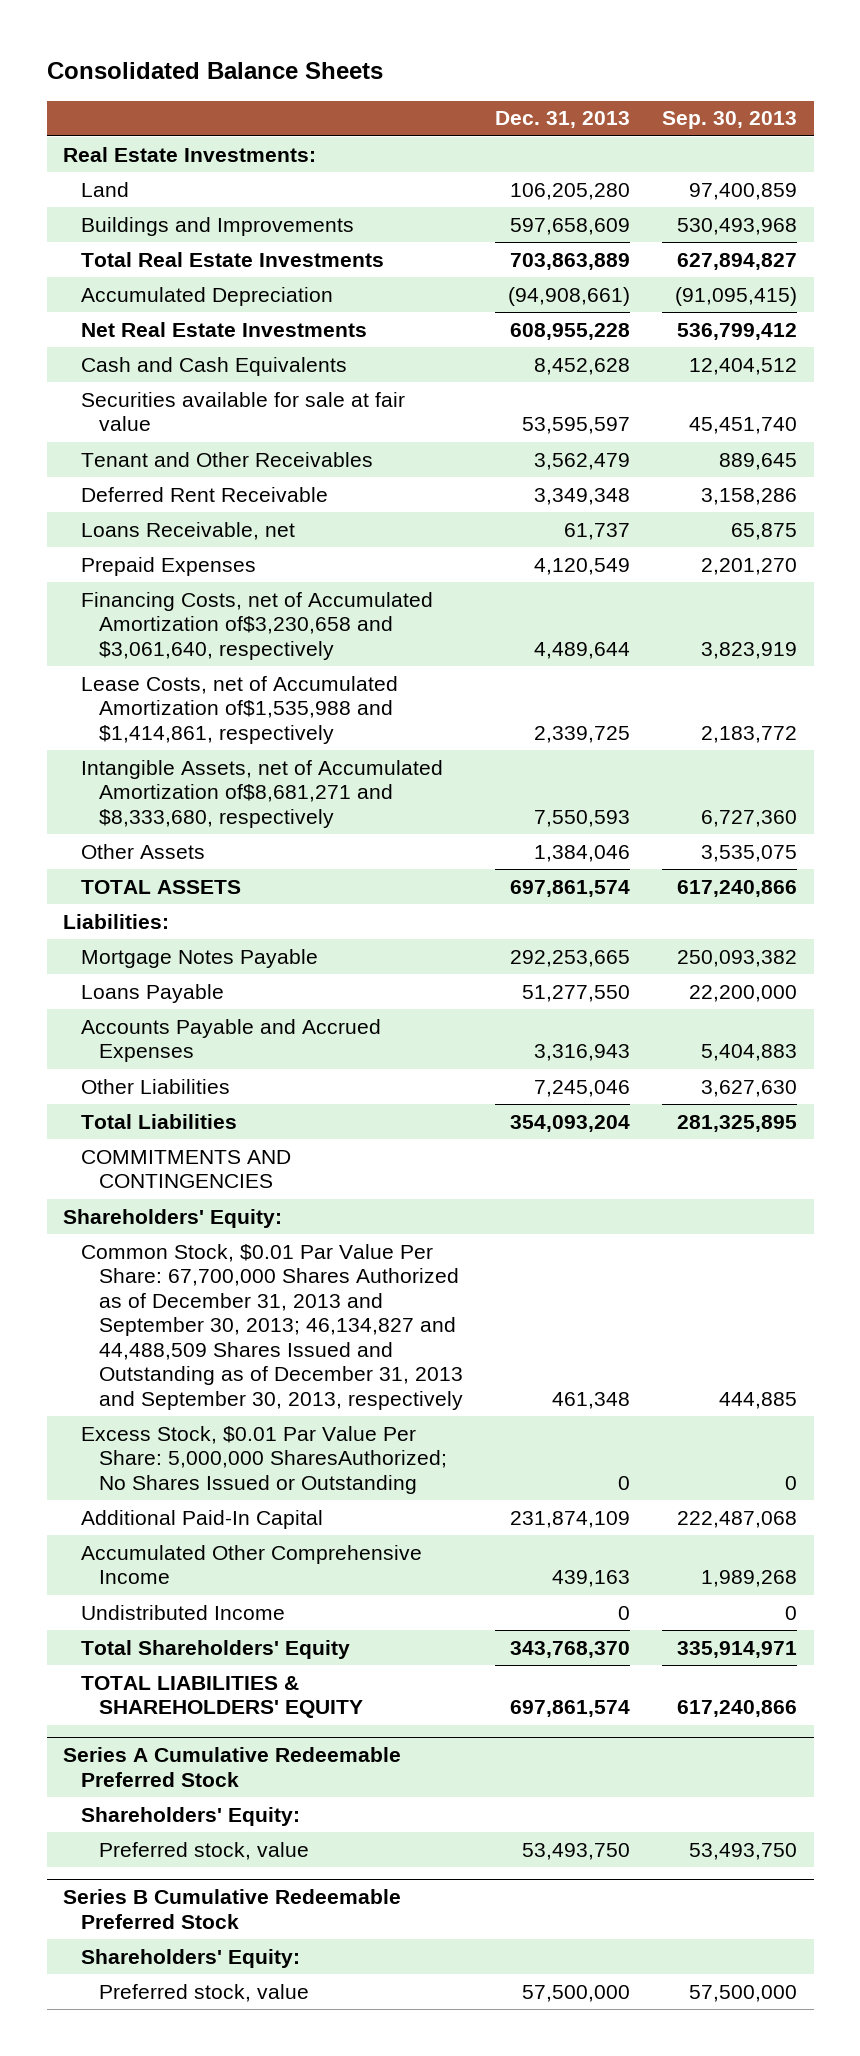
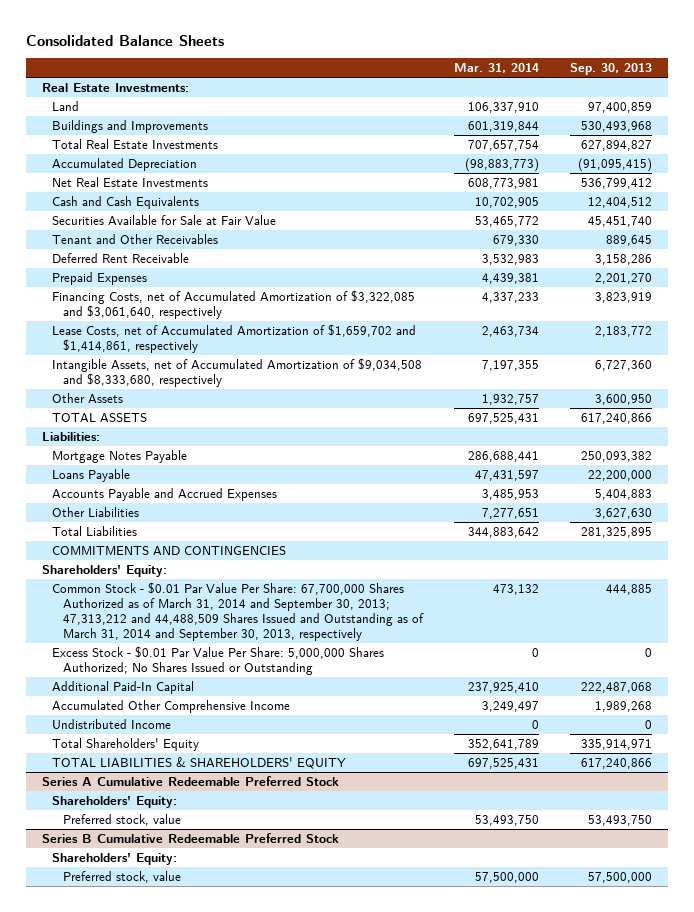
[495,111,631,129] Dec. 31, 2013 -> none
none -> [453,63,539,74] Mar. 31, 2014
[80,391,405,432] Securities available for sale at fair value -> [52,214,277,225] Securities Available for Sale at Fair Value
[80,521,295,540] Loans Receivable, net -> none
[80,591,433,660] Financing Costs, net of Accumulated Amortization of$3,230,658 and $3,061,640, respectively -> [52,289,416,319] Financing Costs, net of Accumulated Amortization of $3,322,085 and $3,061,640, respectively
[80,675,398,744] Lease Costs, net of Accumulated Amortization of$1,535,988 and $1,414,861, respectively -> [52,323,417,353] Lease Costs, net of Accumulated Amortization of $1,659,702 and $1,414,861, respectively
[80,759,443,828] Intangible Assets, net of Accumulated Amortization of$8,681,271 and $8,333,680, respectively -> [52,357,423,387] Intangible Assets, net of Accumulated Amortization of $9,034,508 and $8,333,680, respectively
[701,844,798,862] 3,535,075 -> [595,393,653,405] 3,600,950
[80,1243,463,1410] Common Stock, $0.01 Par Value Per Share: 67,700,000 Shares Authorized as of December 31, 2013 and September 30, 2013; 46,134,827 and 44,488,509 Shares Issued and Outstanding as of December 31, 2013 and September 30, 2013, respectively -> [52,581,424,641] Common Stock - $0.01 Par Value Per Share: 67,700,000 Shares Authorized as of March 31, 2014 and September 30, 2013; 47,313,212 and 44,488,509 Shares Issued and Outstanding as of March 31, 2014 and September 30, 2013, respectively
[80,1425,447,1494] Excess Stock, $0.01 Par Value Per Share: 5,000,000 SharesAuthorized; No Shares Issued or Outstanding -> [52,645,385,675] Excess Stock - $0.01 Par Value Per Share: 5,000,000 Shares Authorized; No Shares Issued or Outstanding

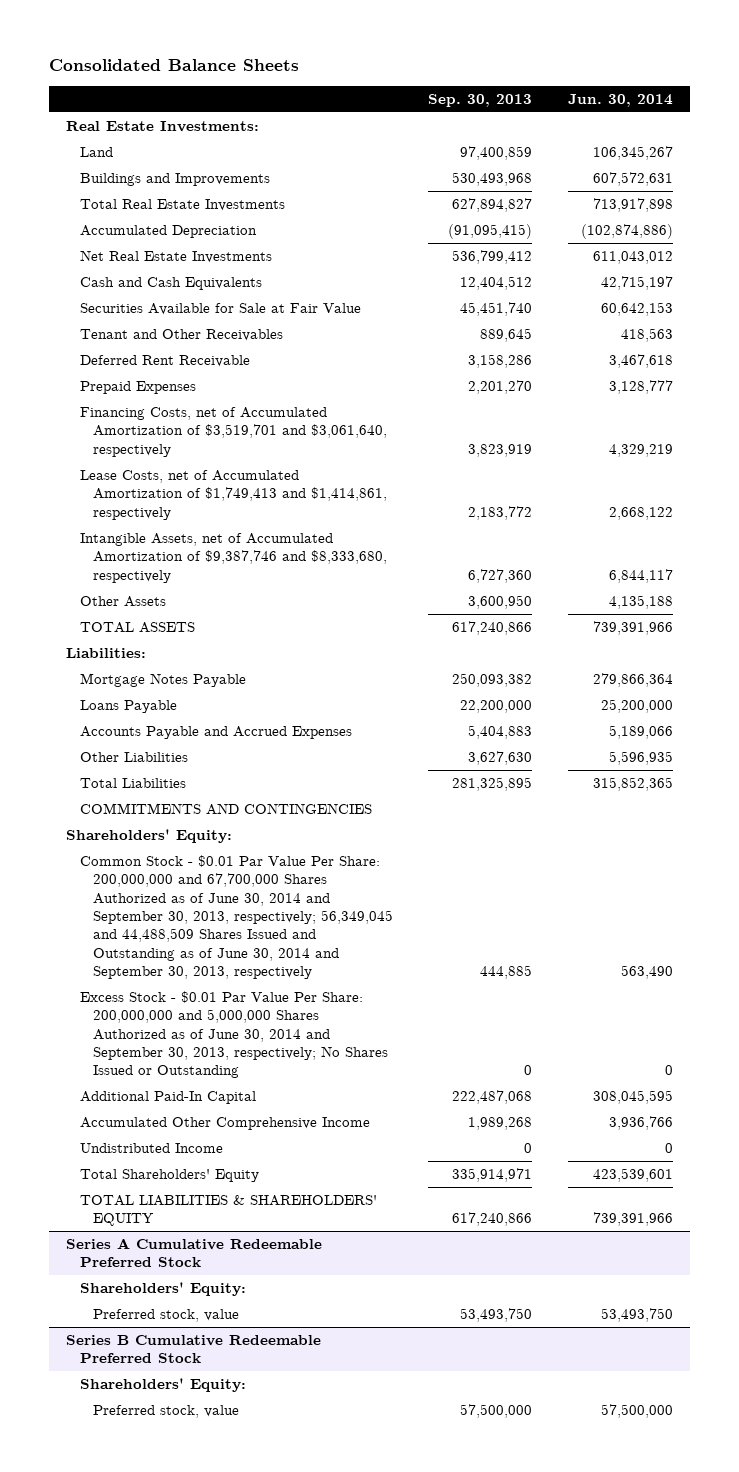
[453,63,539,74] Mar. 31, 2014 -> none
none -> [567,93,673,107] Jun. 30, 2014
[52,289,416,319] Financing Costs, net of Accumulated Amortization of $3,322,085 and $3,061,640, respectively -> [79,407,387,457] Financing Costs, net of Accumulated Amortization of $3,519,701 and $3,061,640, respectively
[52,323,417,353] Lease Costs, net of Accumulated Amortization of $1,659,702 and $1,414,861, respectively -> [79,470,387,520] Lease Costs, net of Accumulated Amortization of $1,749,413 and $1,414,861, respectively
[52,357,423,387] Intangible Assets, net of Accumulated Amortization of $9,034,508 and $8,333,680, respectively -> [79,533,387,583] Intangible Assets, net of Accumulated Amortization of $9,387,746 and $8,333,680, respectively
[52,581,424,641] Common Stock - $0.01 Par Value Per Share: 67,700,000 Shares Authorized as of March 31, 2014 and September 30, 2013; 47,313,212 and 44,488,509 Shares Issued and Outstanding as of March 31, 2014 and September 30, 2013, respectively -> [79,855,393,979] Common Stock - $0.01 Par Value Per Share: 200,000,000 and 67,700,000 Shares Authorized as of June 30, 2014 and September 30, 2013, respectively; 56,349,045 and 44,488,509 Shares Issued and Outstanding as of June 30, 2014 and September 30, 2013, respectively
[52,645,385,675] Excess Stock - $0.01 Par Value Per Share: 5,000,000 Shares Authorized; No Shares Issued or Outstanding -> [79,991,388,1079] Excess Stock - $0.01 Par Value Per Share: 200,000,000 and 5,000,000 Shares Authorized as of June 30, 2014 and September 30, 2013, respectively; No Shares Issued or Outstanding

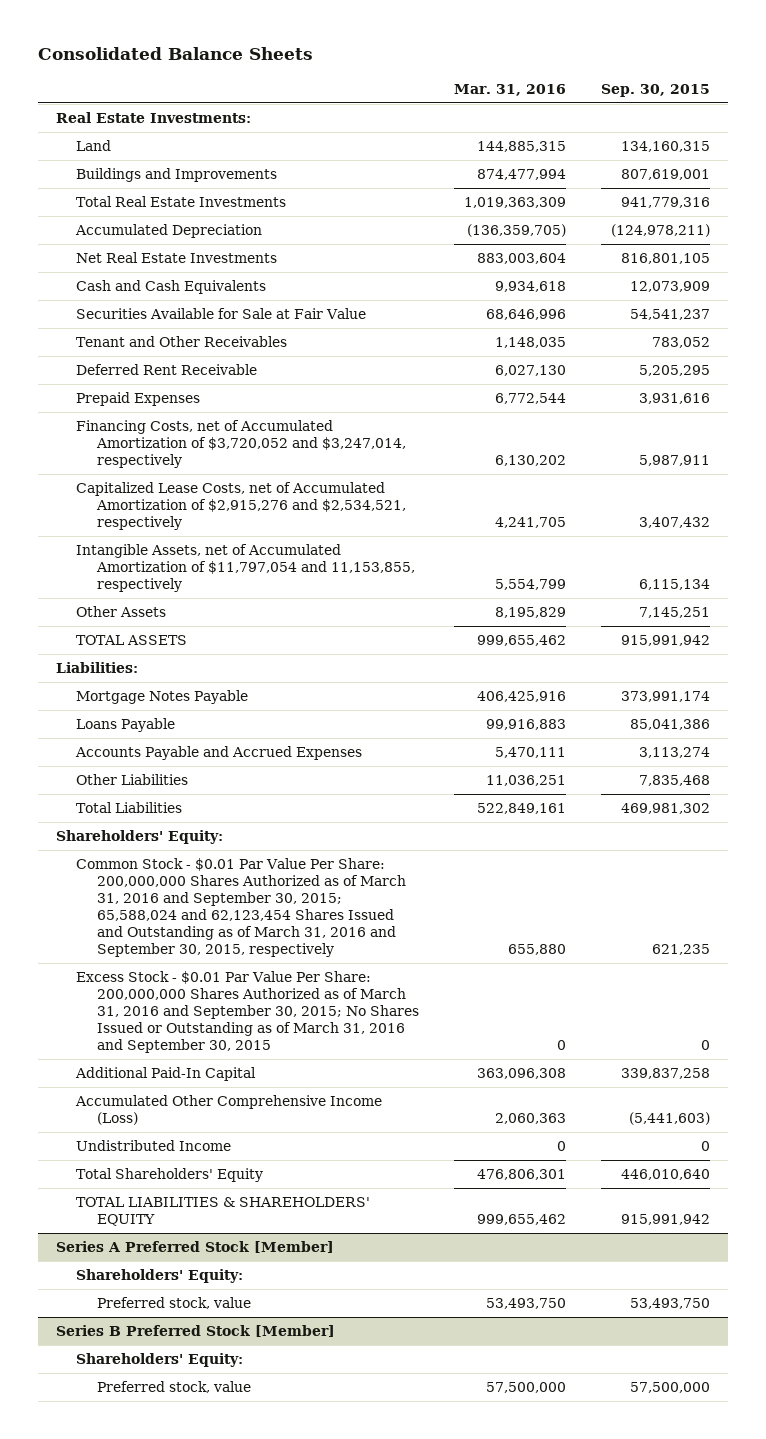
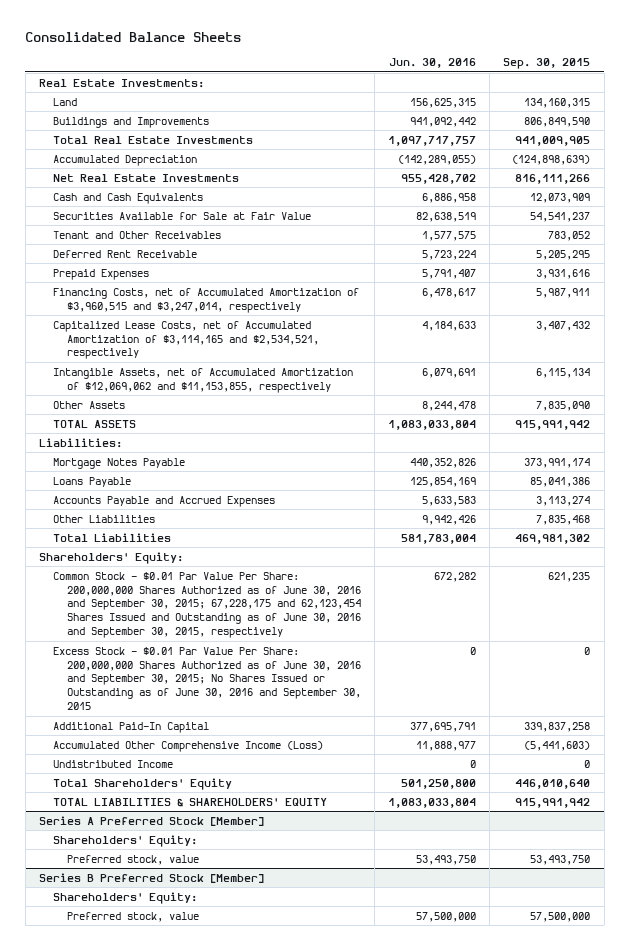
[453,83,566,96] Mar. 31, 2016 -> none
none -> [388,58,476,69] Jun. 30, 2016
[620,169,710,181] 807,619,001 -> [524,116,591,127] 806,849,590
[620,197,710,209] 941,779,316 -> [515,135,591,146] 941,009,905
[610,224,710,238] (124,978,211) -> [512,154,591,165] (124,898,639)
[620,253,710,265] 816,801,105 -> [515,173,591,184] 816,111,266
[76,420,406,469] Financing Costs, net of Accumulated Amortization of $3,720,052 and $3,247,014, respectively -> [52,287,359,313] Financing Costs, net of Accumulated Amortization of $3,960,515 and $3,247,014, respectively
[76,482,406,531] Capitalized Lease Costs, net of Accumulated Amortization of $2,915,276 and $2,534,521, respectively -> [52,320,319,360] Capitalized Lease Costs, net of Accumulated Amortization of $3,114,165 and $2,534,521, respectively
[76,544,415,593] Intangible Assets, net of Accumulated Amortization of $11,797,054 and 11,153,855, respectively -> [52,367,353,393] Intangible Assets, net of Accumulated Amortization of $12,069,062 and $11,153,855, respectively
[638,607,710,619] 7,145,251 -> [536,400,591,411] 7,835,090
[76,858,406,958] Common Stock - $0.01 Par Value Per Share: 200,000,000 Shares Authorized as of March 31, 2016 and September 30, 2015; 65,588,024 and 62,123,454 Shares Issued and Outstanding as of March 31, 2016 and September 30, 2015, respectively -> [52,571,361,639] Common Stock - $0.01 Par Value Per Share: 200,000,000 Shares Authorized as of June 30, 2016 and September 30, 2015; 67,228,175 and 62,123,454 Shares Issued and Outstanding as of June 30, 2016 and September 30, 2015, respectively
[76,971,419,1054] Excess Stock - $0.01 Par Value Per Share: 200,000,000 Shares Authorized as of March 31, 2016 and September 30, 2015; No Shares Issued or Outstanding as of March 31, 2016 and September 30, 2015 -> [52,646,361,711] Excess Stock - $0.01 Par Value Per Share: 200,000,000 Shares Authorized as of June 30, 2016 and September 30, 2015; No Shares Issued or Outstanding as of June 30, 2016 and September 30, 2015

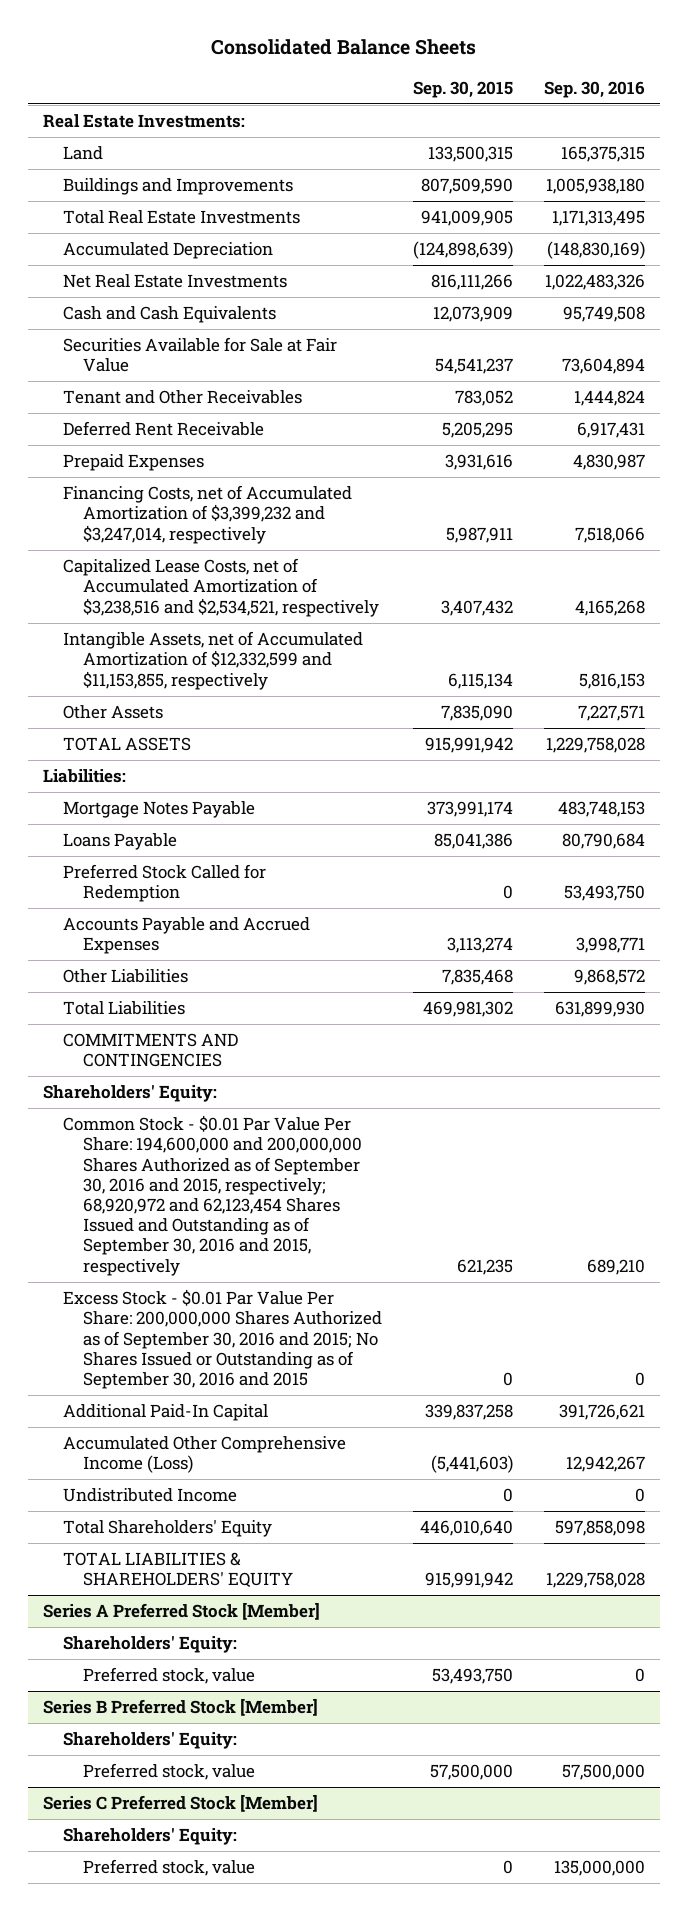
[388,58,476,69] Jun. 30, 2016 -> none
none -> [543,80,645,98] Sep. 30, 2016
[524,97,591,108] 134,160,315 -> [427,146,513,163] 133,500,315
[524,116,591,127] 806,849,590 -> [420,178,513,195] 807,509,590
[52,287,359,313] Financing Costs, net of Accumulated Amortization of $3,960,515 and $3,247,014, respectively -> [63,485,353,544] Financing Costs, net of Accumulated Amortization of $3,399,232 and $3,247,014, respectively
[52,320,319,360] Capitalized Lease Costs, net of Accumulated Amortization of $3,114,165 and $2,534,521, respectively -> [63,558,380,617] Capitalized Lease Costs, net of Accumulated Amortization of $3,238,516 and $2,534,521, respectively
[52,367,353,393] Intangible Assets, net of Accumulated Amortization of $12,069,062 and $11,153,855, respectively -> [63,631,364,690] Intangible Assets, net of Accumulated Amortization of $12,332,599 and $11,153,855, respectively
none -> [63,864,267,903] Preferred Stock Called for Redemption
none -> [63,1033,239,1068] COMMITMENTS AND CONTINGENCIES
[52,571,361,639] Common Stock - $0.01 Par Value Per Share: 200,000,000 Shares Authorized as of June 30, 2016 and September 30, 2015; 67,228,175 and 62,123,454 Shares Issued and Outstanding as of June 30, 2016 and September 30, 2015, respectively -> [63,1115,363,1276] Common Stock - $0.01 Par Value Per Share: 194,600,000 and 200,000,000 Shares Authorized as of September 30, 2016 and 2015, respectively; 68,920,972 and 62,123,454 Shares Issued and Outstanding as of September 30, 2016 and 2015, respectively
[52,646,361,711] Excess Stock - $0.01 Par Value Per Share: 200,000,000 Shares Authorized as of June 30, 2016 and September 30, 2015; No Shares Issued or Outstanding as of June 30, 2016 and September 30, 2015 -> [63,1289,383,1390] Excess Stock - $0.01 Par Value Per Share: 200,000,000 Shares Authorized as of September 30, 2016 and 2015; No Shares Issued or Outstanding as of September 30, 2016 and 2015
none -> [43,1794,319,1813] Series C Preferred Stock [Member]
none -> [63,1828,238,1846] Shareholders' Equity:
none -> [83,1859,256,1877] Preferred stock, value

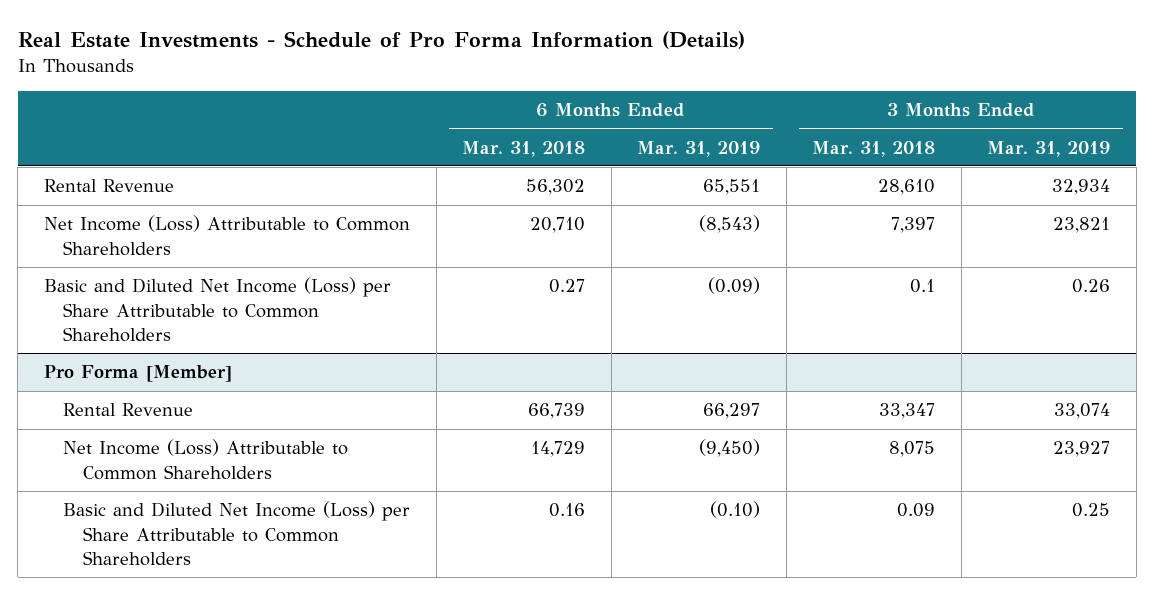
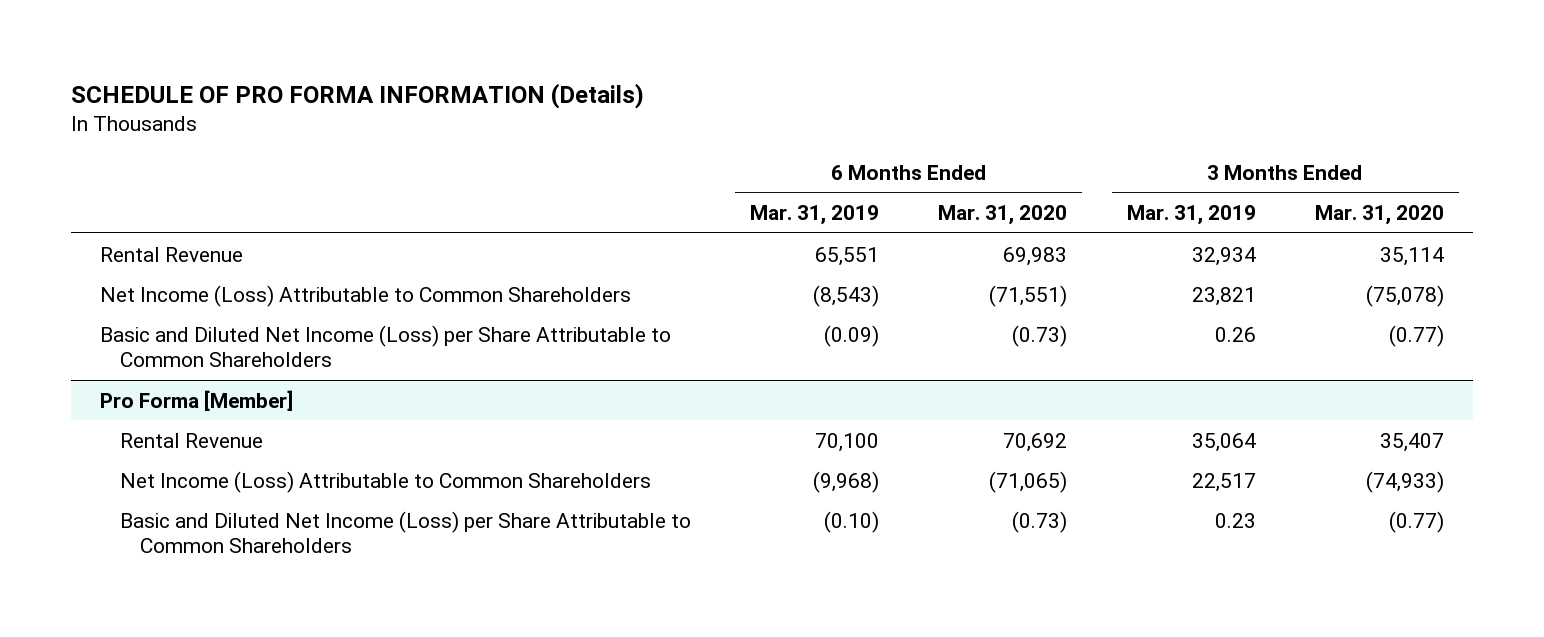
[17,30,745,49] Real Estate Investments - Schedule of Pro Forma Information (Details) -> [70,83,644,110] SCHEDULE OF PRO FORMA INFORMATION (Details)
[462,140,586,157] Mar. 31, 2018 -> none
[812,140,936,157] Mar. 31, 2018 -> none
none -> [938,204,1068,225] Mar. 31, 2020
none -> [1314,204,1444,225] Mar. 31, 2020
[703,403,761,420] 66,297 -> [815,432,880,452] 70,100
[1054,403,1111,420] 33,074 -> [1191,432,1256,452] 35,064
[699,439,761,458] (9,450) -> [813,470,880,493] (9,968)
[1053,441,1111,458] 23,927 -> [1191,472,1256,492] 22,517
[1072,503,1111,518] 0.25 -> [1214,512,1256,528] 0.23

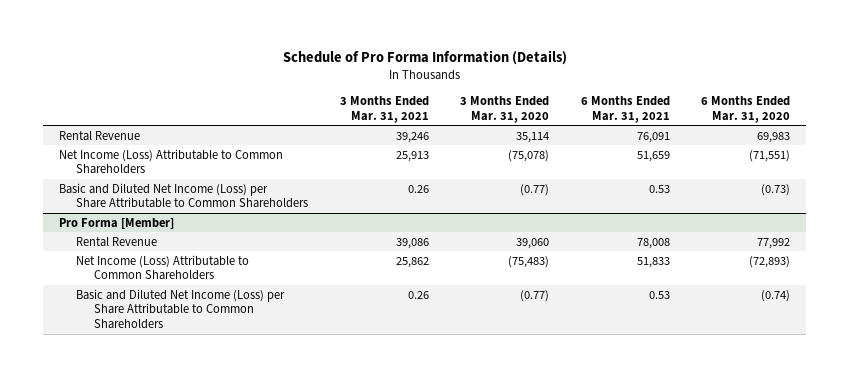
[70,83,644,110] SCHEDULE OF PRO FORMA INFORMATION (Details) -> [282,50,567,66] Schedule of Pro Forma Information (Details)
[750,204,880,225] Mar. 31, 2019 -> none
[1126,204,1256,225] Mar. 31, 2019 -> none
none -> [339,96,429,124] 3 Months Ended Mar. 31, 2021
none -> [580,96,670,124] 6 Months Ended Mar. 31, 2021
[1003,432,1068,452] 70,692 -> [757,237,791,249] 77,992
[1379,432,1444,452] 35,407 -> [516,237,550,249] 39,060
[989,470,1068,493] (71,065) -> [749,255,791,268] (72,893)
[1365,470,1444,493] (74,933) -> [508,255,550,268] (75,483)
[1012,510,1068,533] (0.73) -> [761,289,791,302] (0.74)

